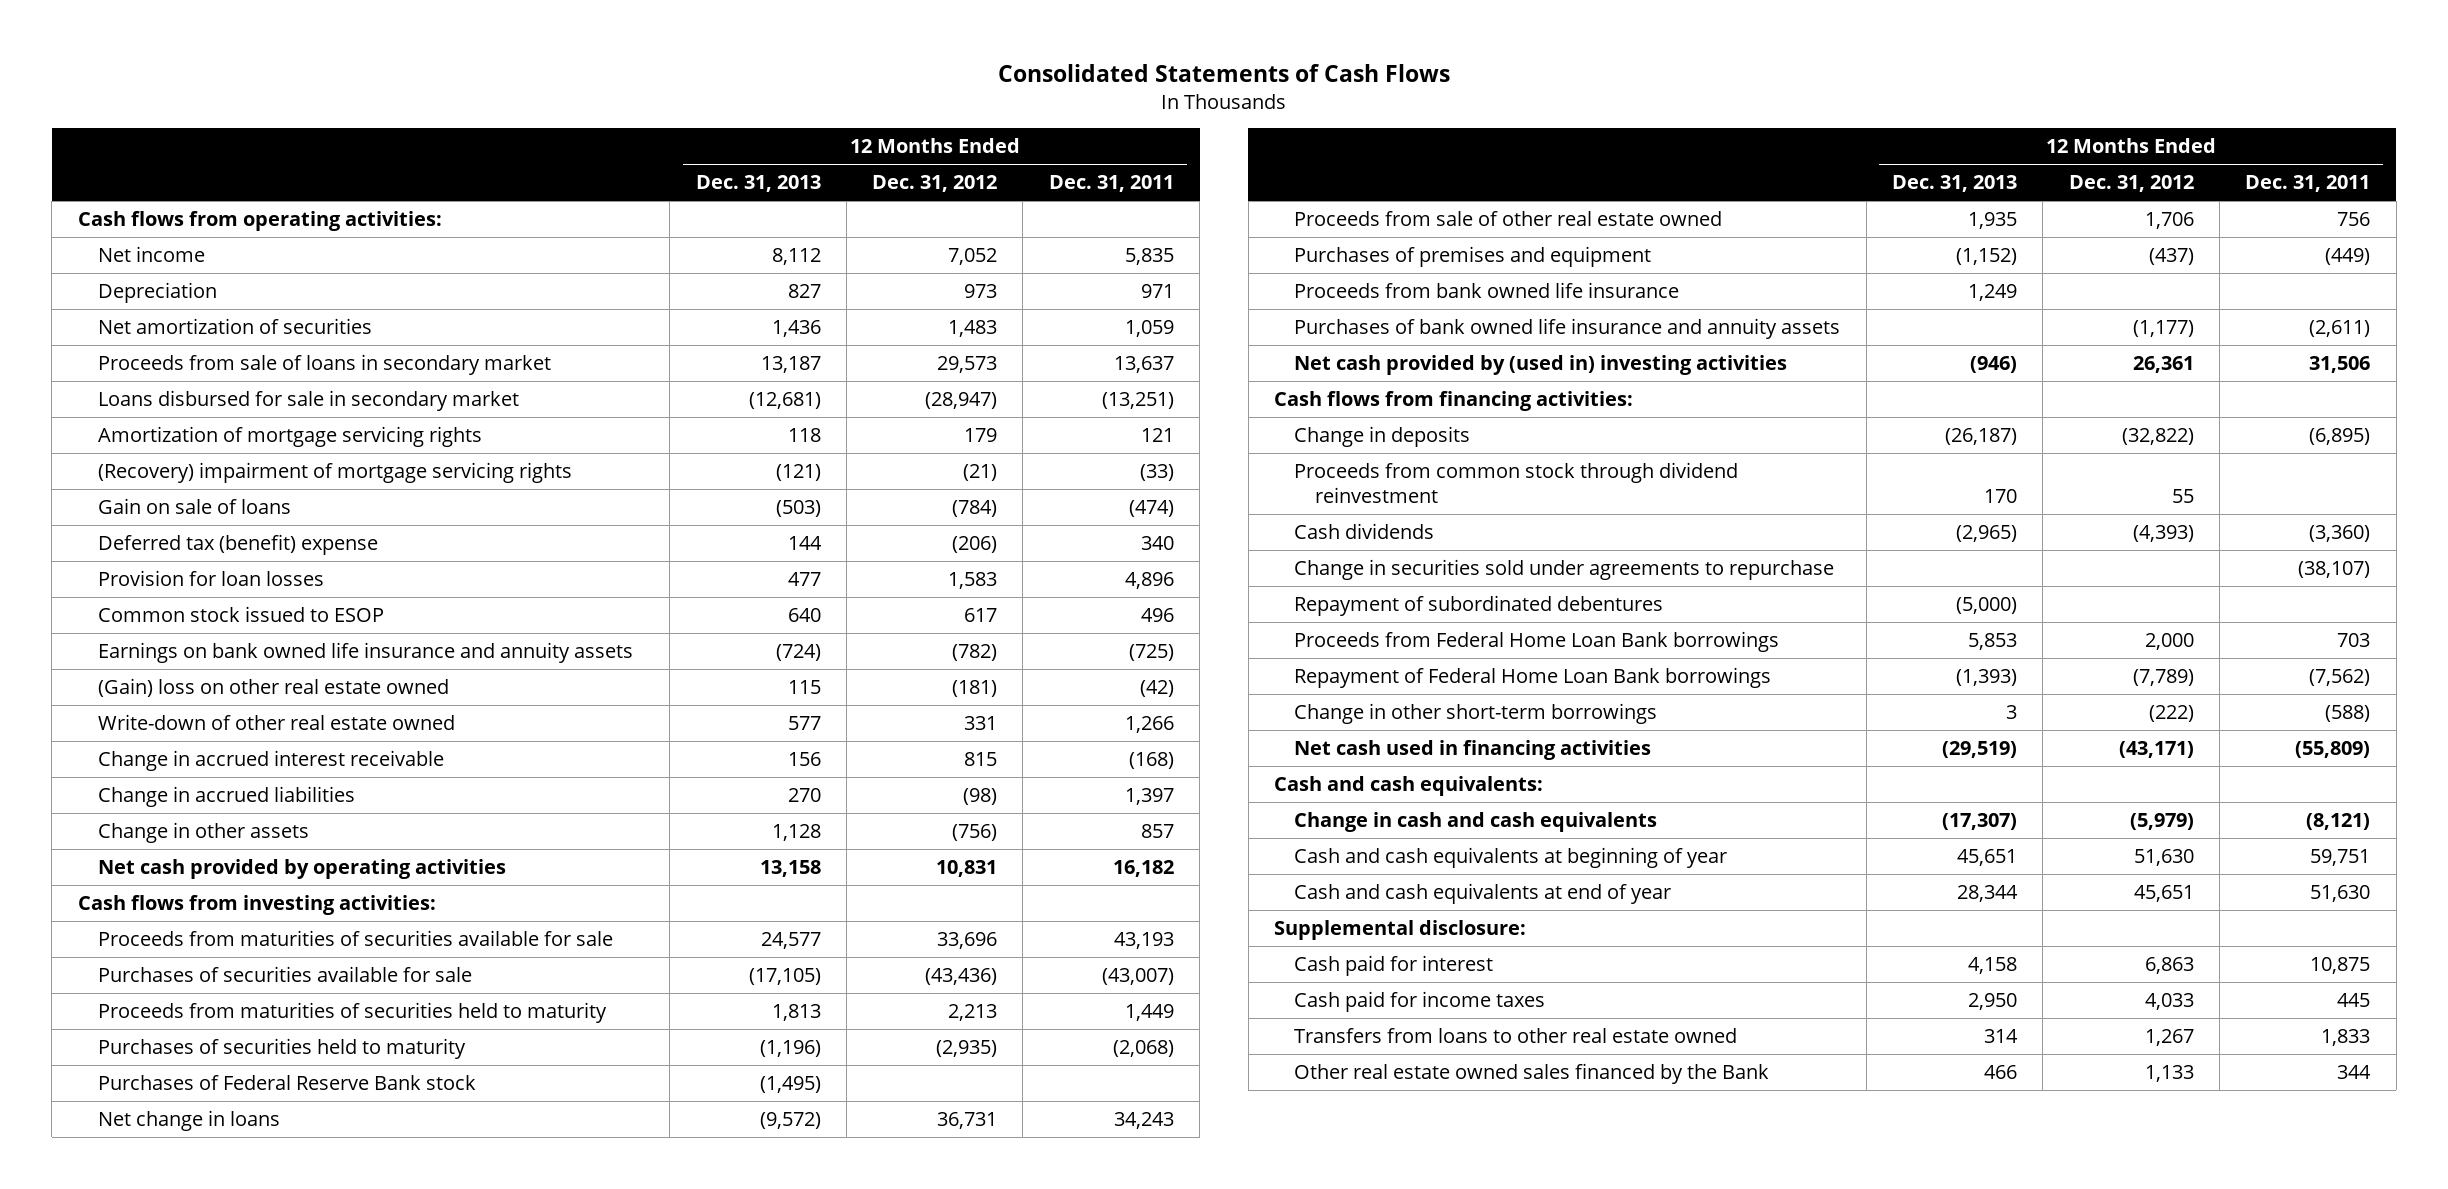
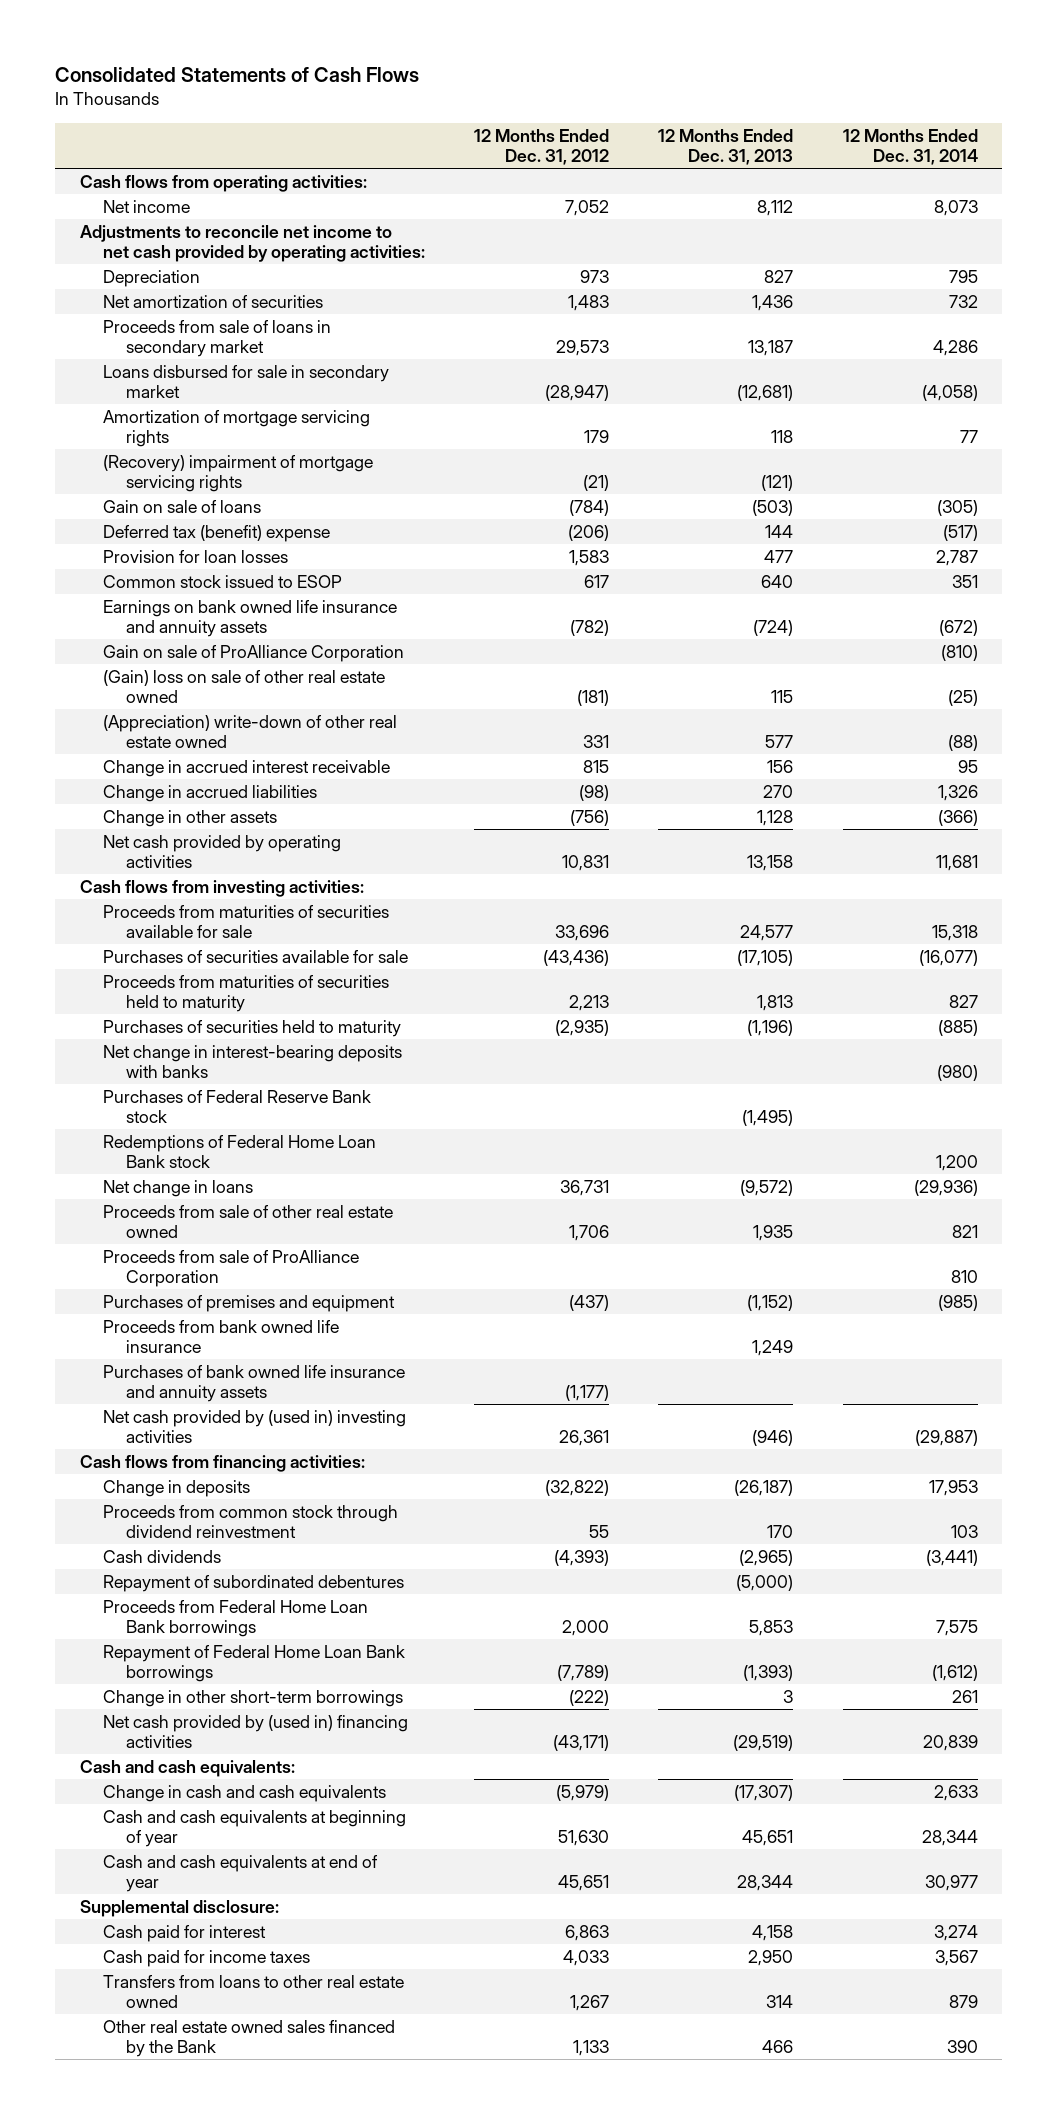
[1048,175,1174,193] Dec. 31, 2011 -> none
none -> [842,128,978,165] 12 Months Ended Dec. 31, 2014
none -> [79,224,425,263] Adjustments to reconcile net income to net cash provided by operating activities:
none -> [102,644,404,662] Gain on sale of ProAlliance Corporation
[97,677,449,697] (Gain) loss on other real estate owned -> [102,669,385,704] (Gain) loss on sale of other real estate owned
[97,713,455,730] Write-down of other real estate owned -> [102,714,397,749] (Appreciation) write-down of other real estate owned
none -> [102,1044,402,1079] Net change in interest-bearing deposits with banks
none -> [102,1134,376,1169] Redemptions of Federal Home Loan Bank stock
none -> [102,1249,359,1288] Proceeds from sale of ProAlliance Corporation
[1294,558,1835,580] Change in securities sold under agreements to repurchase -> none
[1294,739,1652,760] Net cash used in financing activities -> [102,1714,408,1749] Net cash provided by (used in) financing activities

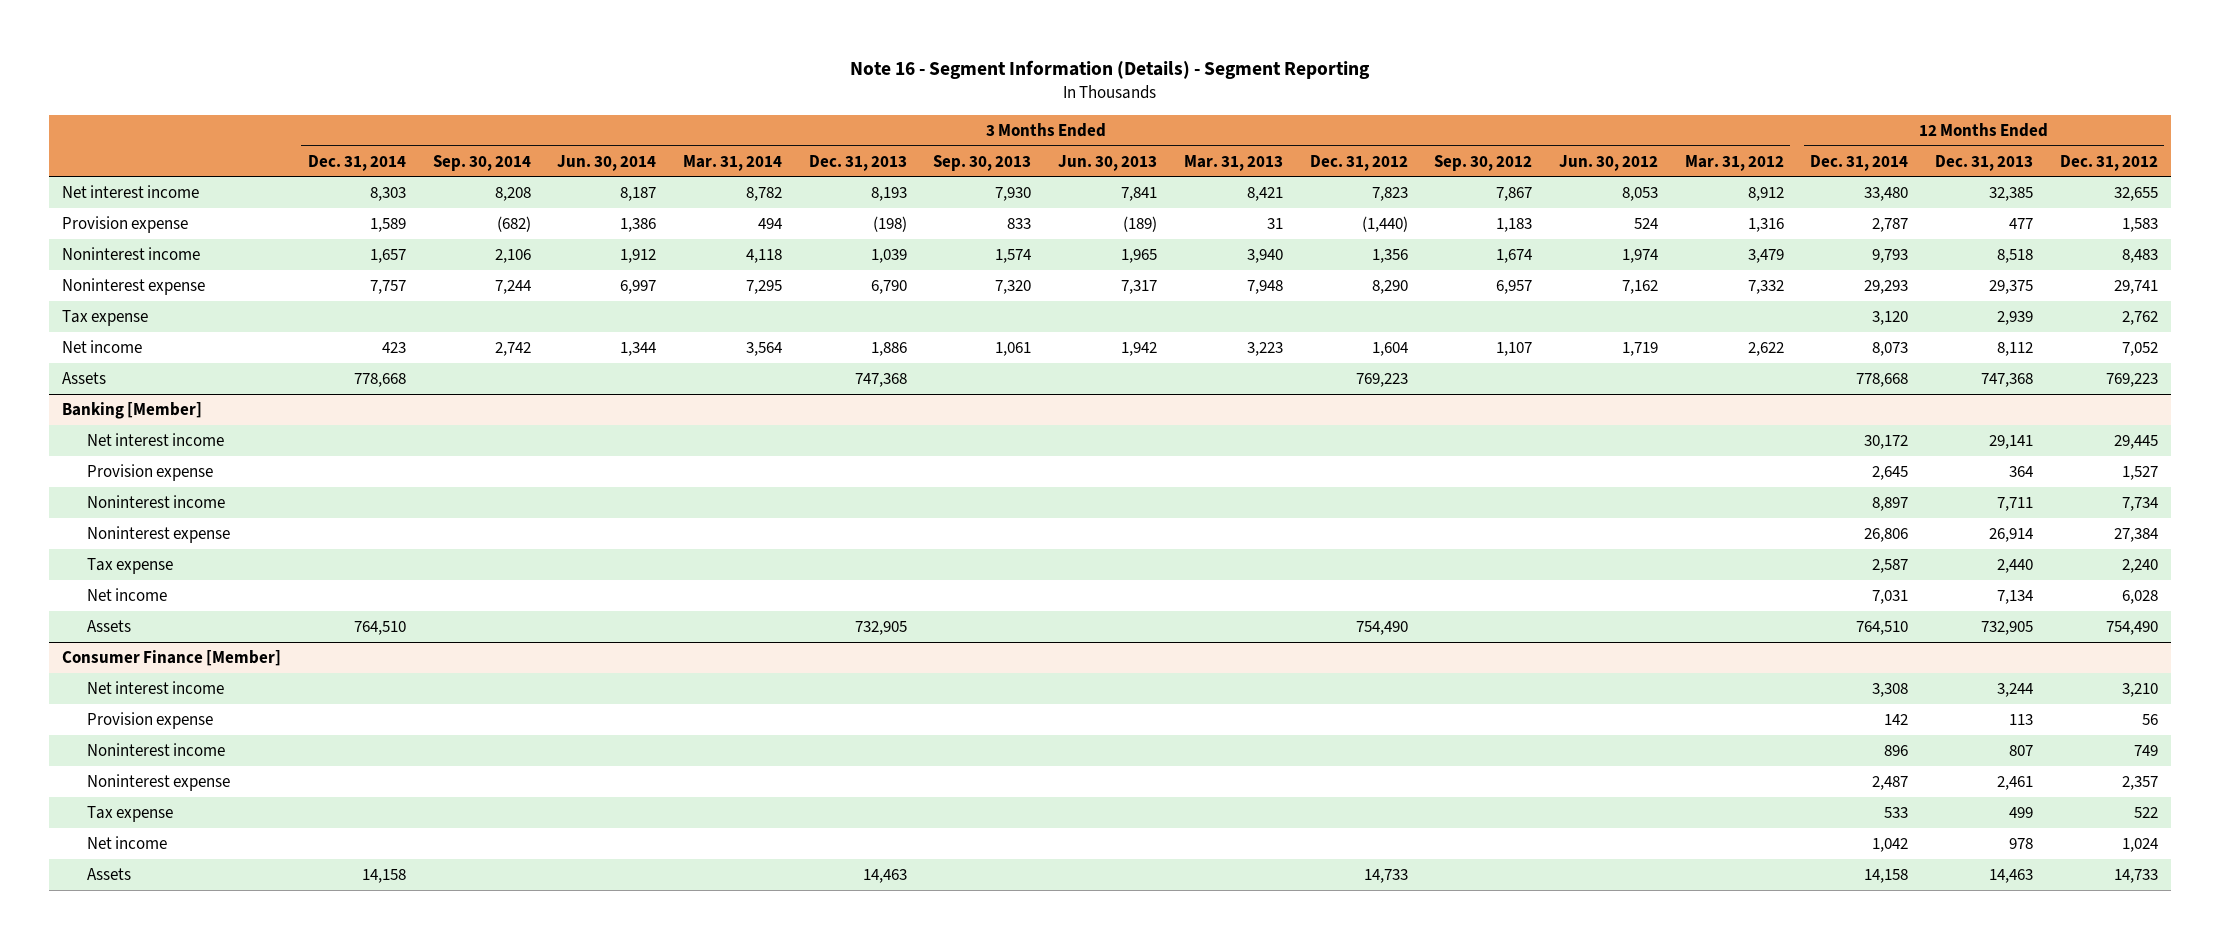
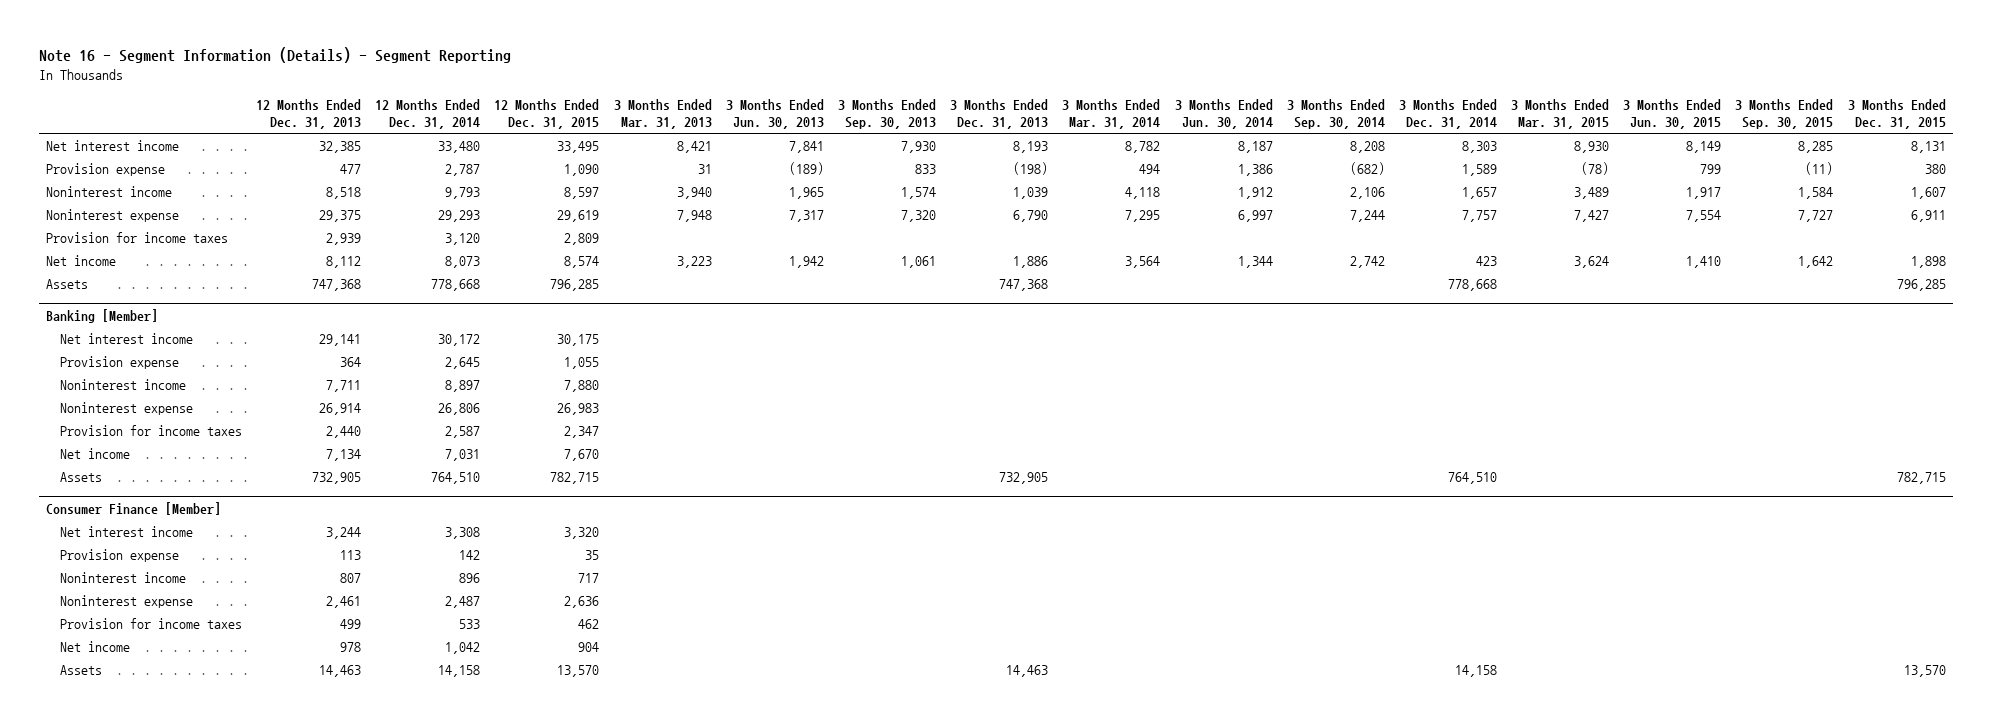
[1309,154,1408,171] Dec. 31, 2012 -> none
[1434,154,1533,171] Sep. 30, 2012 -> none
[1558,154,1658,171] Jun. 30, 2012 -> none
[1684,154,1784,171] Mar. 31, 2012 -> none
[2059,154,2158,171] Dec. 31, 2012 -> none
none -> [494,98,600,130] 12 Months Ended Dec. 31, 2015
none -> [1511,98,1610,130] 3 Months Ended Mar. 31, 2015
none -> [1623,98,1722,130] 3 Months Ended Jun. 30, 2015
none -> [1735,98,1834,130] 3 Months Ended Sep. 30, 2015
none -> [1847,98,1946,130] 3 Months Ended Dec. 31, 2015
[62,309,149,326] Tax expense -> [45,231,228,243] Provision for income taxes
[86,557,173,574] Tax expense -> [59,424,242,436] Provision for income taxes
[86,805,173,822] Tax expense -> [59,617,242,629] Provision for income taxes

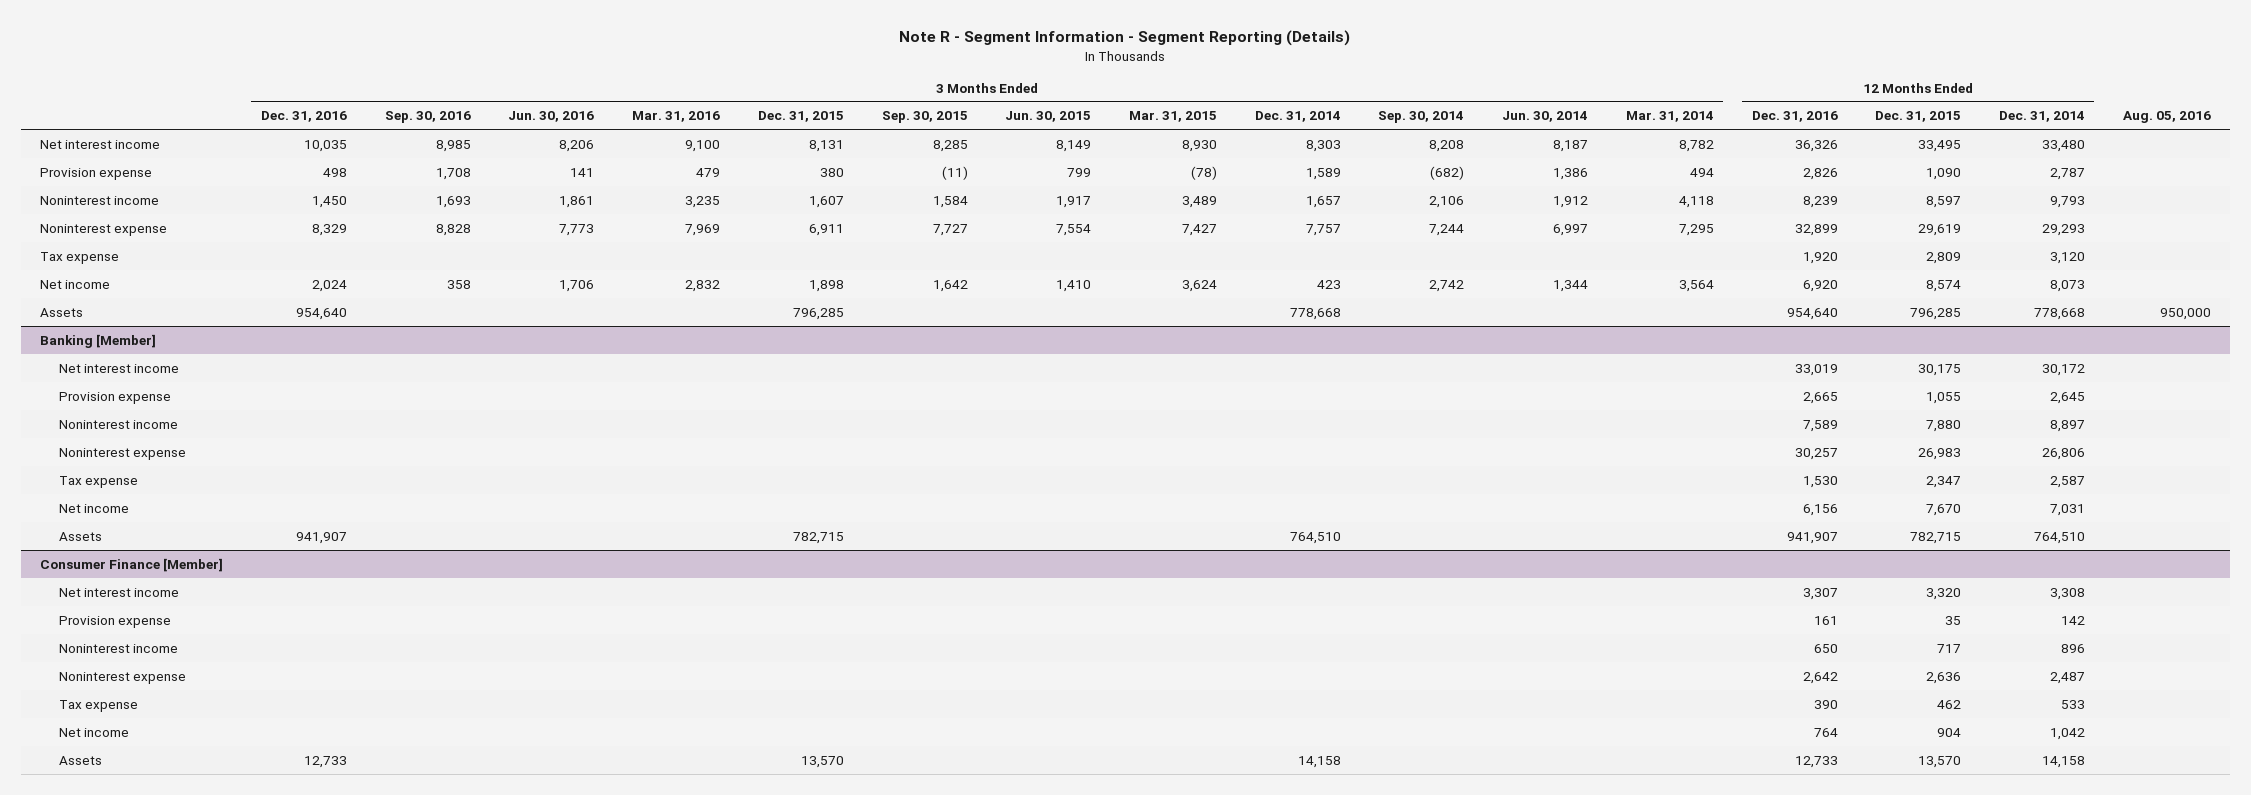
[38,47,511,64] Note 16 - Segment Information (Details) - Segment Reporting -> [899,30,1351,47] Note R - Segment Information - Segment Reporting (Details)
[256,98,362,130] 12 Months Ended Dec. 31, 2013 -> none
[613,98,712,130] 3 Months Ended Mar. 31, 2013 -> none
[725,98,824,130] 3 Months Ended Jun. 30, 2013 -> none
[837,98,936,130] 3 Months Ended Sep. 30, 2013 -> none
[950,98,1049,130] 3 Months Ended Dec. 31, 2013 -> none
none -> [260,111,347,123] Dec. 31, 2016
none -> [384,111,471,124] Sep. 30, 2016
none -> [508,111,595,123] Jun. 30, 2016
none -> [632,111,721,123] Mar. 31, 2016
none -> [1751,111,1838,123] Dec. 31, 2016
none -> [2122,111,2211,124] Aug. 05, 2016
[45,231,228,243] Provision for income taxes -> [40,251,120,264] Tax expense
[59,424,242,436] Provision for income taxes -> [59,475,139,488] Tax expense
[59,617,242,629] Provision for income taxes -> [59,699,139,712] Tax expense

